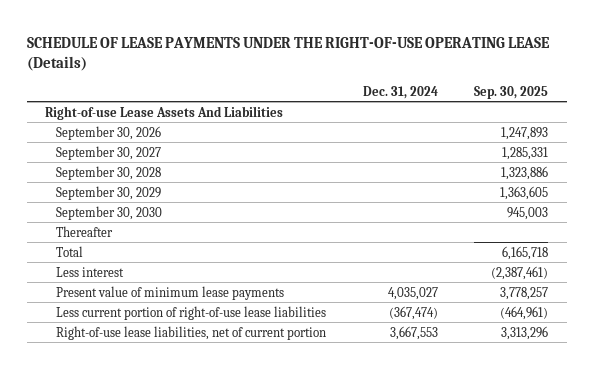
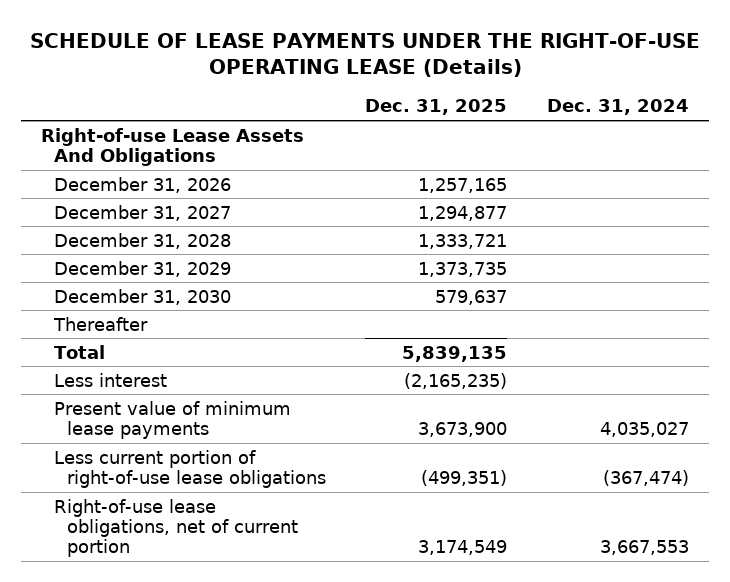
[474,85,549,99] Sep. 30, 2025 -> none
none -> [365,99,508,116] Dec. 31, 2025
[45,105,284,120] Right-of-use Lease Assets And Liabilities -> [40,127,304,166] Right-of-use Lease Assets And Obligations
[55,125,161,140] September 30, 2026 -> [53,176,231,193] December 31, 2026
[55,145,161,160] September 30, 2027 -> [53,204,231,221] December 31, 2027
[55,165,161,180] September 30, 2028 -> [53,232,231,249] December 31, 2028
[55,185,161,200] September 30, 2029 -> [53,260,231,277] December 31, 2029
[55,205,162,220] September 30, 2030 -> [53,288,231,305] December 31, 2030
[55,305,326,320] Less current portion of right-of-use lease liabilities -> [53,449,326,488] Less current portion of right-of-use lease obligations
[55,325,326,340] Right-of-use lease liabilities, net of current portion -> [53,498,298,557] Right-of-use lease obligations, net of current portion

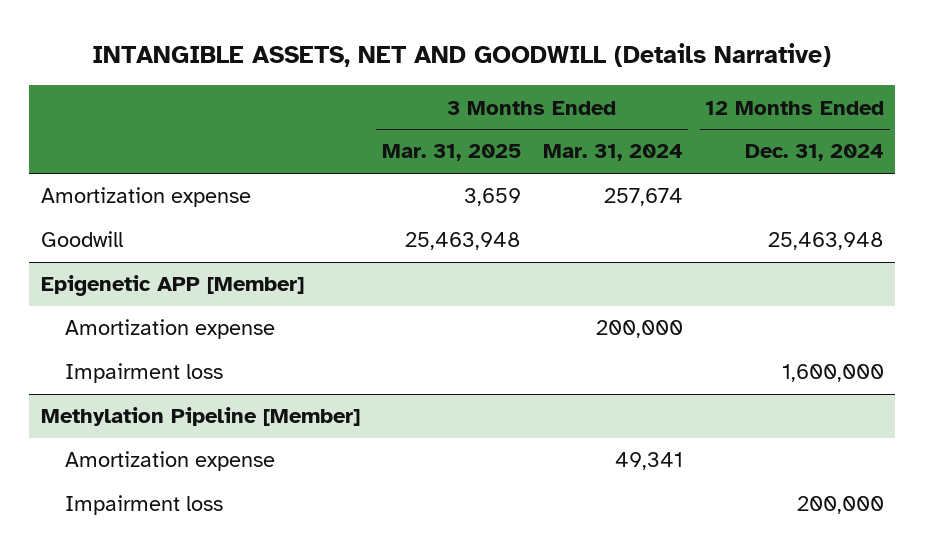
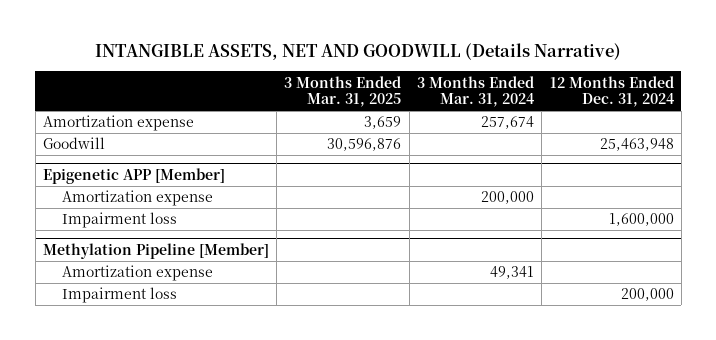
[404,232,521,251] 25,463,948 -> [327,138,402,152] 30,596,876

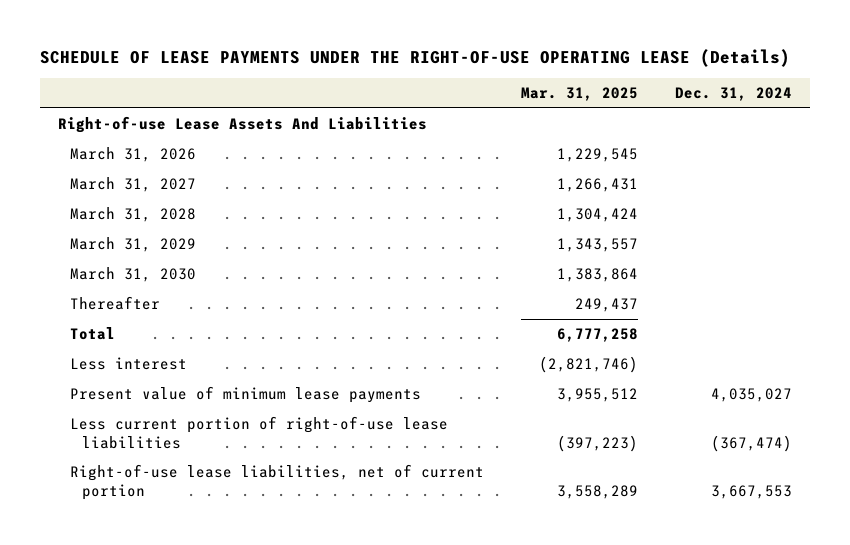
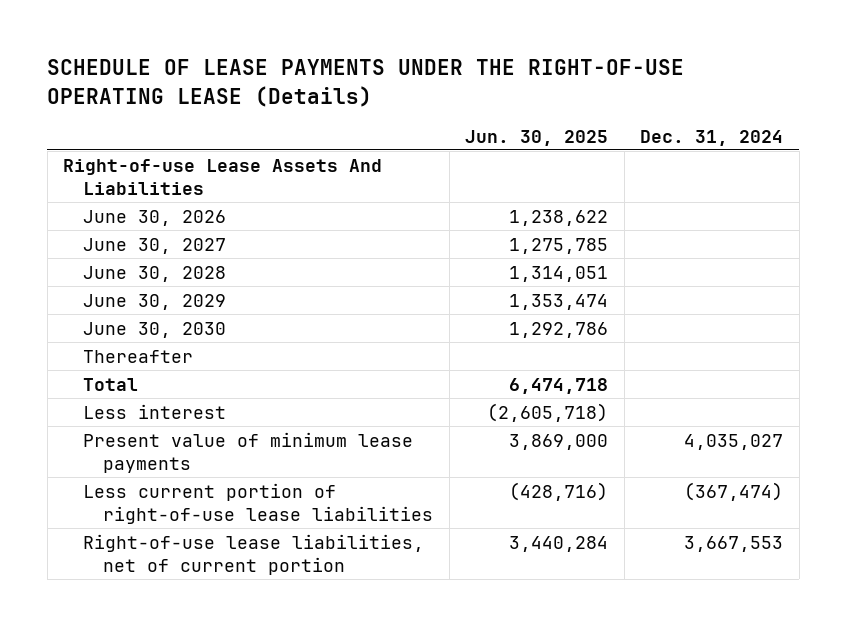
[520,87,638,102] Mar. 31, 2025 -> none
none -> [465,129,609,146] Jun. 30, 2025
[70,147,197,163] March 31, 2026 -> [83,209,227,226] June 30, 2026
[70,177,197,193] March 31, 2027 -> [83,237,227,254] June 30, 2027
[70,207,197,223] March 31, 2028 -> [83,265,227,282] June 30, 2028
[70,237,197,253] March 31, 2029 -> [83,293,227,310] June 30, 2029
[70,267,197,283] March 31, 2030 -> [83,321,227,338] June 30, 2030

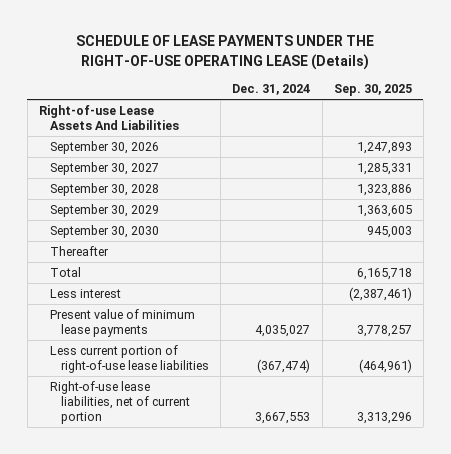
[465,129,609,146] Jun. 30, 2025 -> none
none -> [333,83,412,96] Sep. 30, 2025
[83,209,227,226] June 30, 2026 -> [49,141,159,155] September 30, 2026
[83,237,227,254] June 30, 2027 -> [49,162,159,176] September 30, 2027
[83,265,227,282] June 30, 2028 -> [49,183,159,197] September 30, 2028
[83,293,227,310] June 30, 2029 -> [49,204,159,218] September 30, 2029
[83,321,227,338] June 30, 2030 -> [49,225,159,239] September 30, 2030

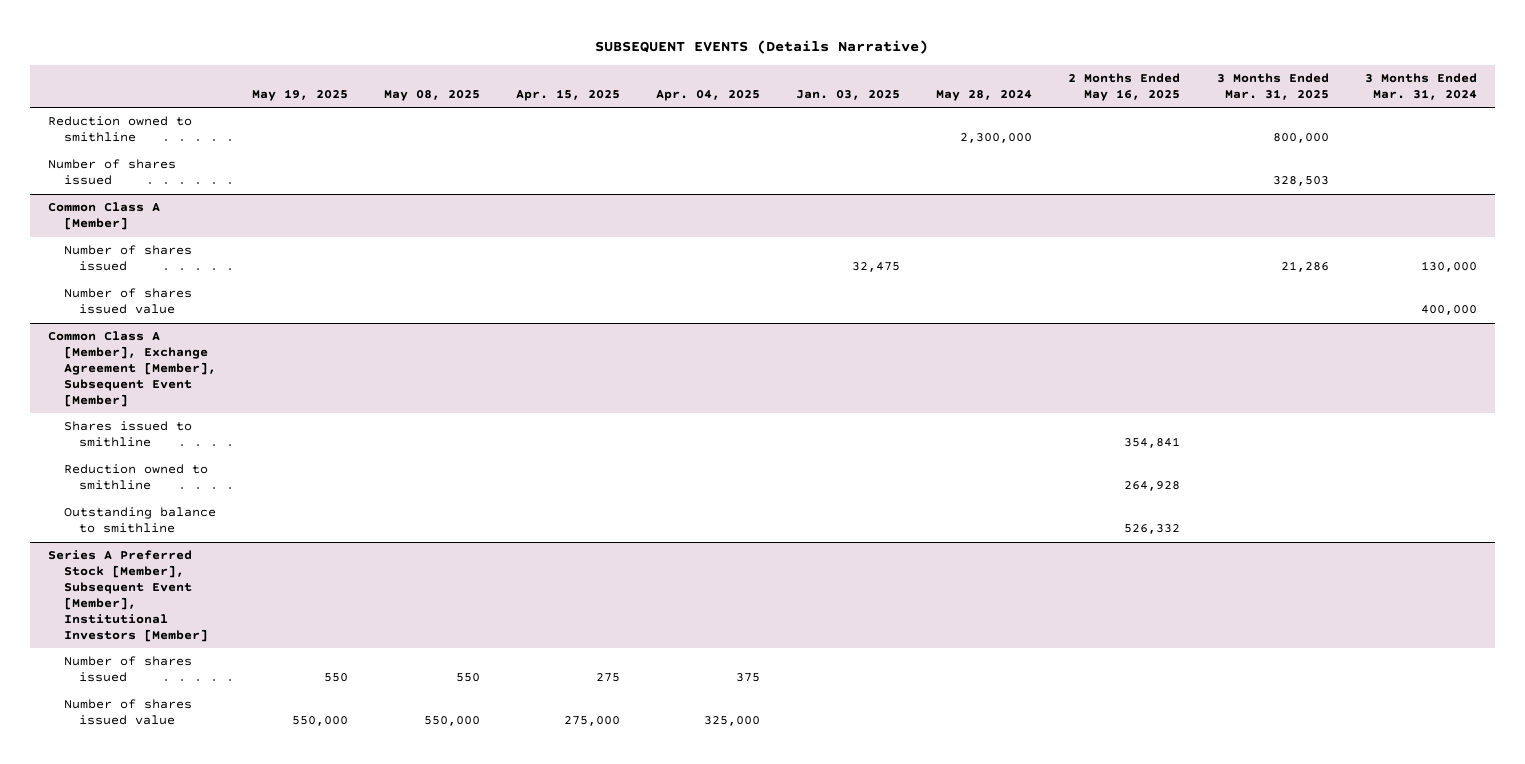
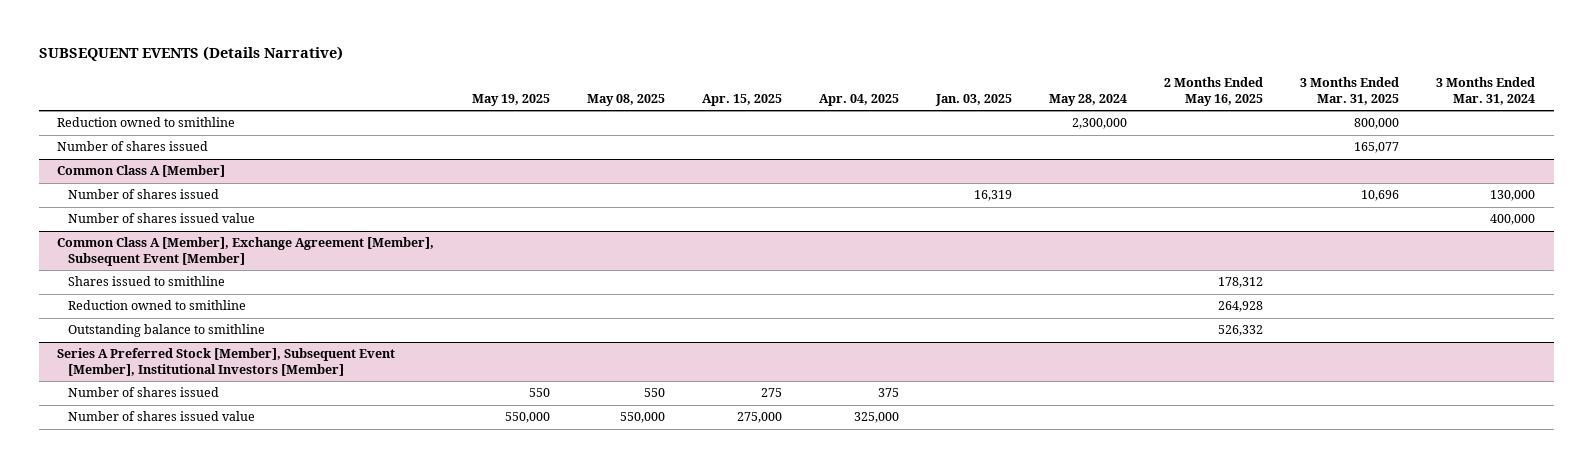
[1272,176,1329,187] 328,503 -> [1354,142,1400,154] 165,077
[852,262,901,273] 32,475 -> [973,190,1012,202] 16,319
[1280,261,1329,273] 21,286 -> [1361,190,1400,202] 10,696
[1124,437,1181,449] 354,841 -> [1218,277,1264,289] 178,312

